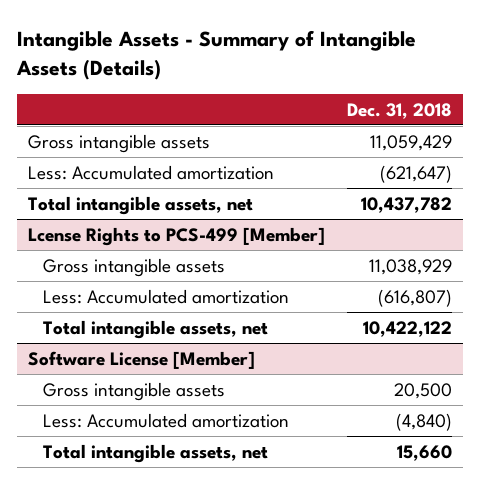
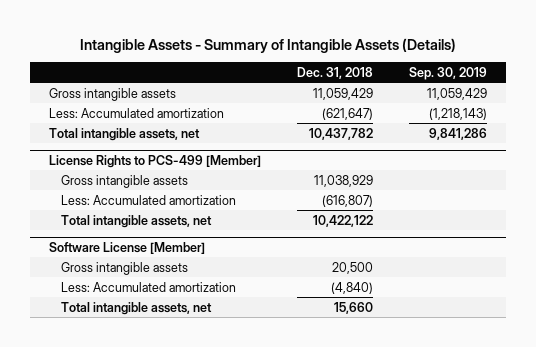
none -> [409,66,488,80] Sep. 30, 2019
[27,226,325,246] Lcense Rights to PCS-499 [Member] -> [48,154,261,168] License Rights to PCS-499 [Member]

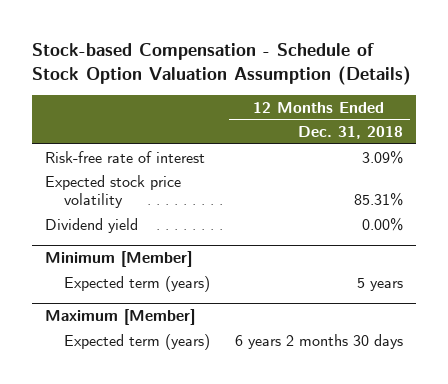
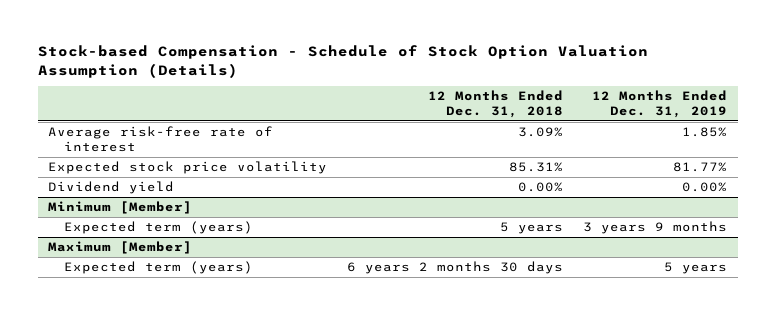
none -> [592,90,728,119] 12 Months Ended Dec. 31, 2019
[44,150,205,163] Risk-free rate of interest -> [47,125,273,152] Average risk-free rate of interest

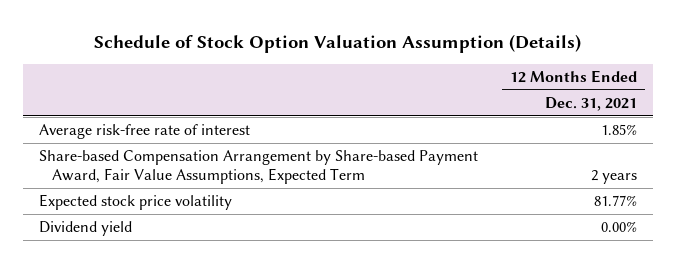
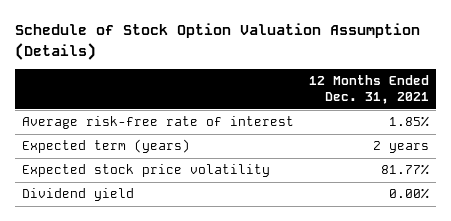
[38,150,478,185] Share-based Compensation Arrangement by Share-based Payment Award, Fair Value Assumptions, Expected Term -> [21,139,190,154] Expected term (years)

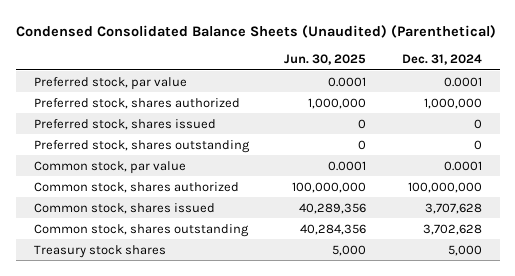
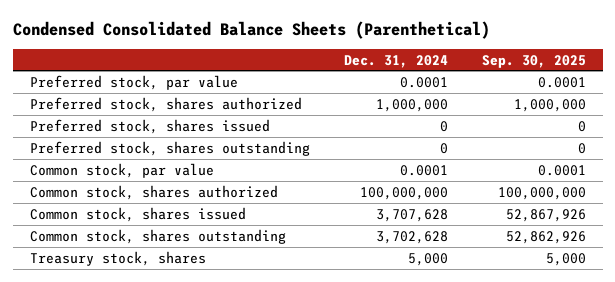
[15,24,496,38] Condensed Consolidated Balance Sheets (Unaudited) (Parenthetical) -> [12,20,490,39] Condensed Consolidated Balance Sheets (Parenthetical)
[284,54,367,66] Jun. 30, 2025 -> none
none -> [481,54,586,68] Sep. 30, 2025
[33,244,166,258] Treasury stock shares -> [29,250,206,266] Treasury stock, shares

